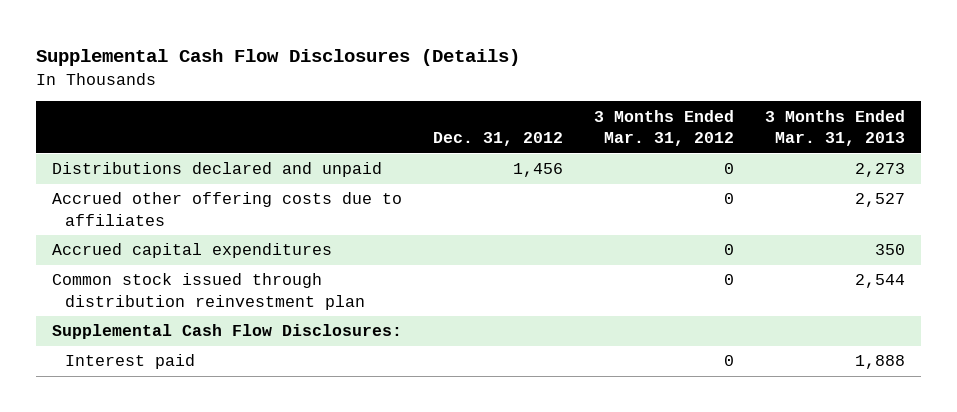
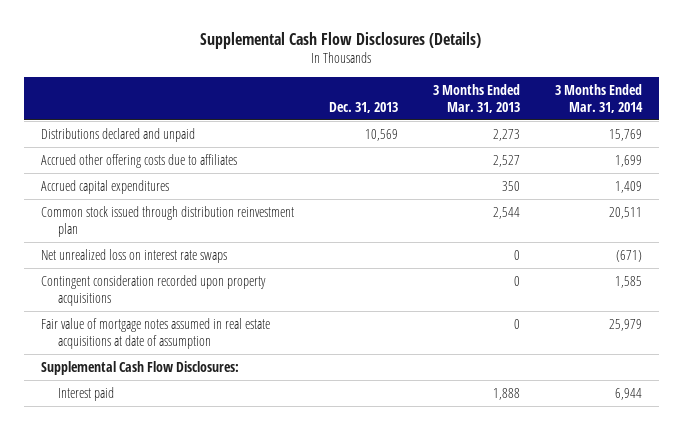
[432,132,563,147] Dec. 31, 2012 -> none
[593,109,734,147] 3 Months Ended Mar. 31, 2012 -> none
none -> [328,101,398,113] Dec. 31, 2013
none -> [554,84,643,113] 3 Months Ended Mar. 31, 2014
none -> [41,248,228,263] Net unrealized loss on interest rate swaps
none -> [41,274,267,306] Contingent consideration recorded upon property acquisitions
none -> [41,317,271,349] Fair value of mortgage notes assumed in real estate acquisitions at date of assumption

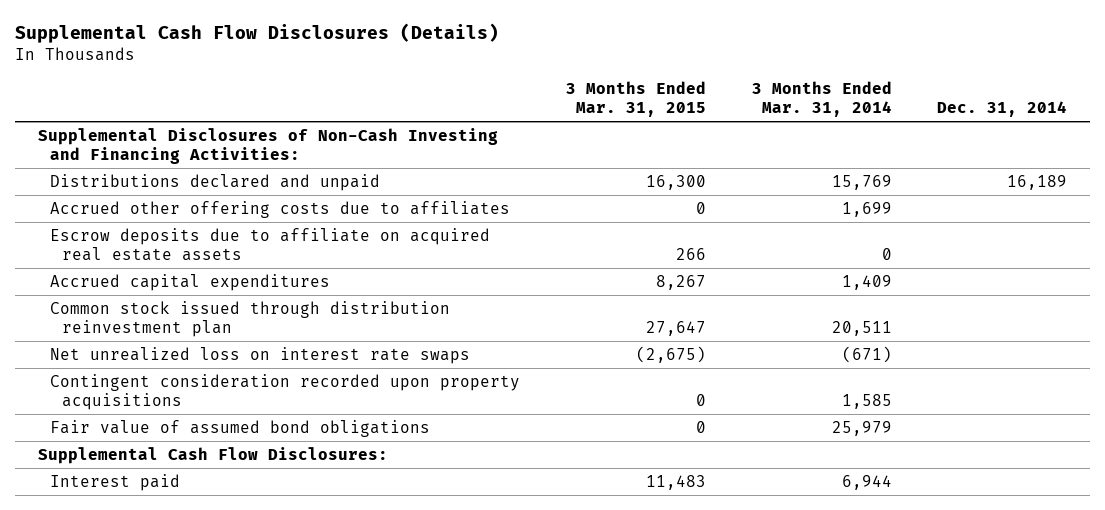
[328,101,398,113] Dec. 31, 2013 -> none
[432,84,520,113] 3 Months Ended Mar. 31, 2013 -> none
none -> [565,80,706,118] 3 Months Ended Mar. 31, 2015
none -> [937,101,1068,118] Dec. 31, 2014
none -> [38,127,499,165] Supplemental Disclosures of Non-Cash Investing and Financing Activities:
none -> [49,227,490,262] Escrow deposits due to affiliate on acquired real estate assets
[41,317,271,349] Fair value of mortgage notes assumed in real estate acquisitions at date of assumption -> [49,419,430,437] Fair value of assumed bond obligations

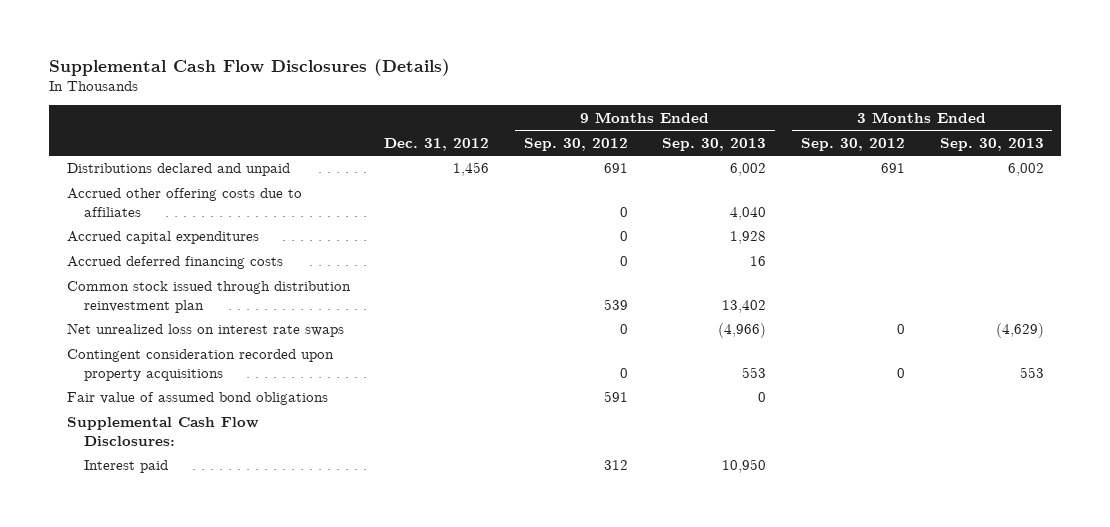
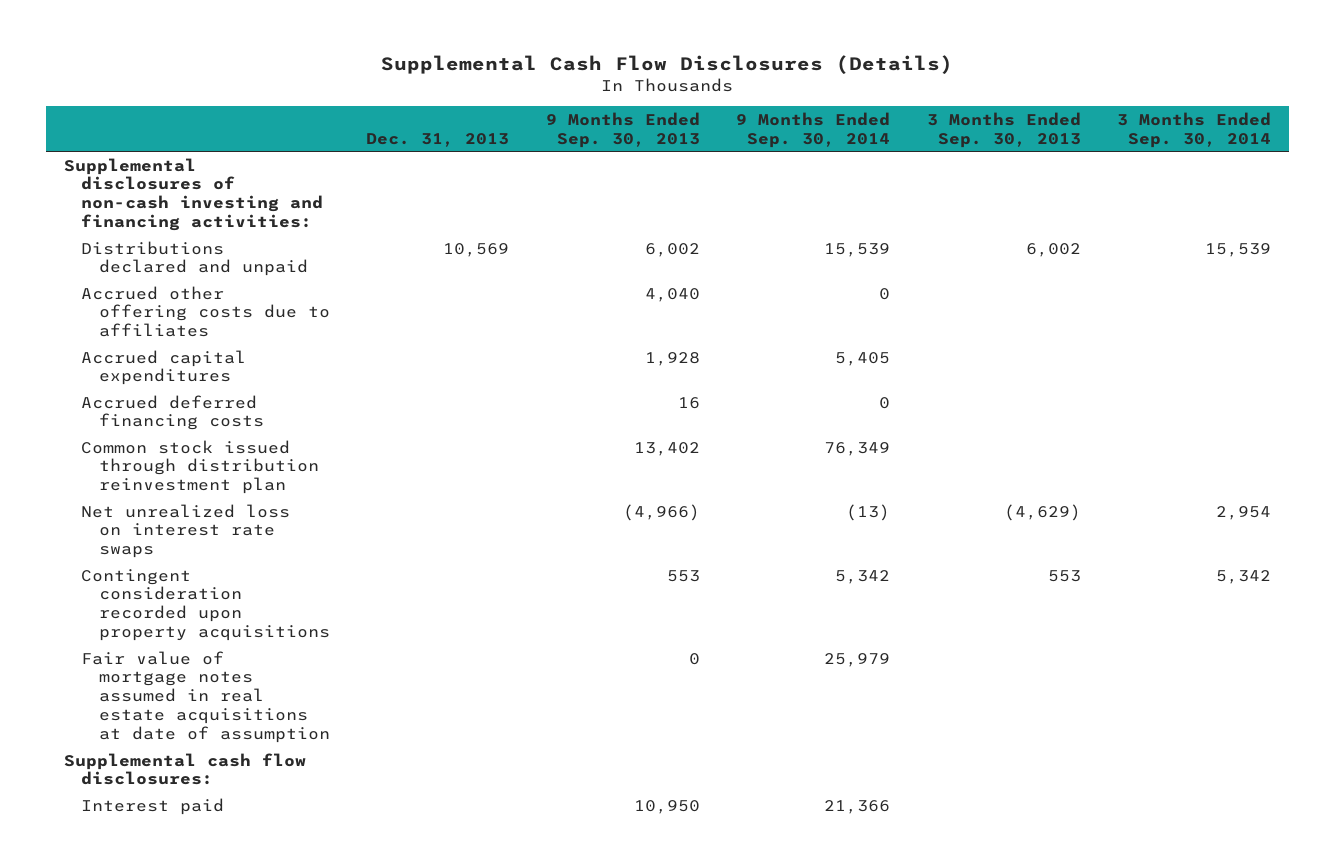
[384,137,490,151] Dec. 31, 2012 -> none
[523,137,628,151] Sep. 30, 2012 -> none
[801,137,906,151] Sep. 30, 2012 -> none
none -> [366,132,510,147] Dec. 31, 2013
none -> [736,111,891,148] 9 Months Ended Sep. 30, 2014
none -> [1116,111,1271,148] 3 Months Ended Sep. 30, 2014
none -> [63,157,324,232] Supplemental disclosures of non-cash investing and financing activities:
[66,392,328,406] Fair value of assumed bond obligations -> [81,650,330,744] Fair value of mortgage notes assumed in real estate acquisitions at date of assumption
[66,417,259,446] Supplemental Cash Flow Disclosures: -> [63,752,306,786] Supplemental cash flow disclosures:

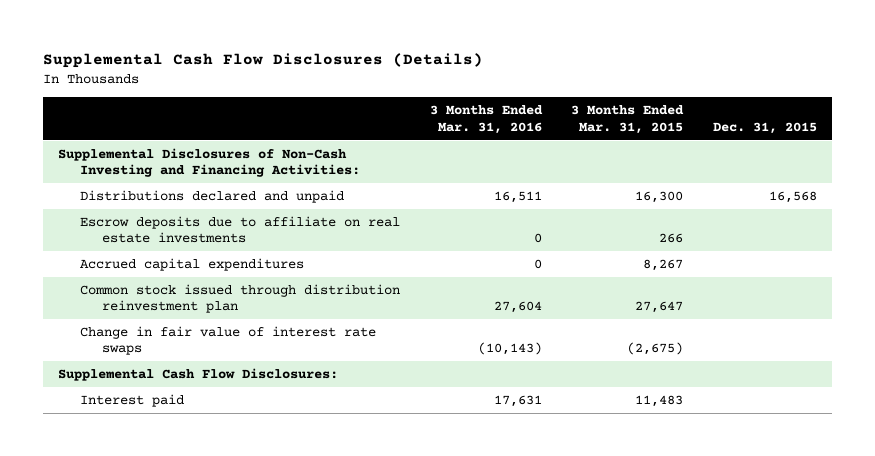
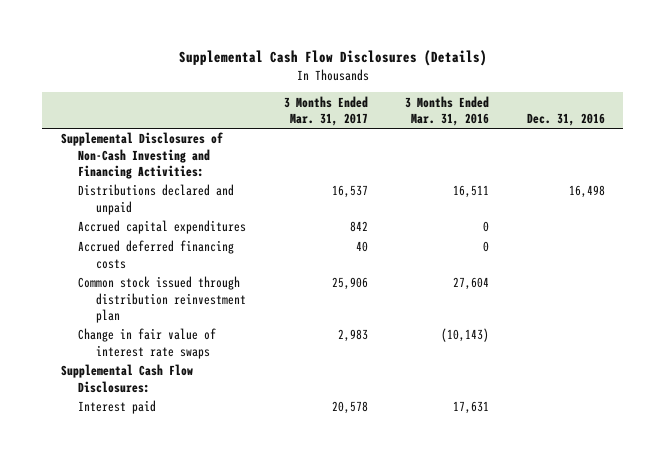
[571,105,685,134] 3 Months Ended Mar. 31, 2015 -> none
[712,121,817,134] Dec. 31, 2015 -> none
none -> [283,95,368,126] 3 Months Ended Mar. 31, 2017
none -> [526,112,605,126] Dec. 31, 2016
[79,216,400,244] Escrow deposits due to affiliate on real estate investments -> none
none -> [78,240,235,269] Accrued deferred financing costs

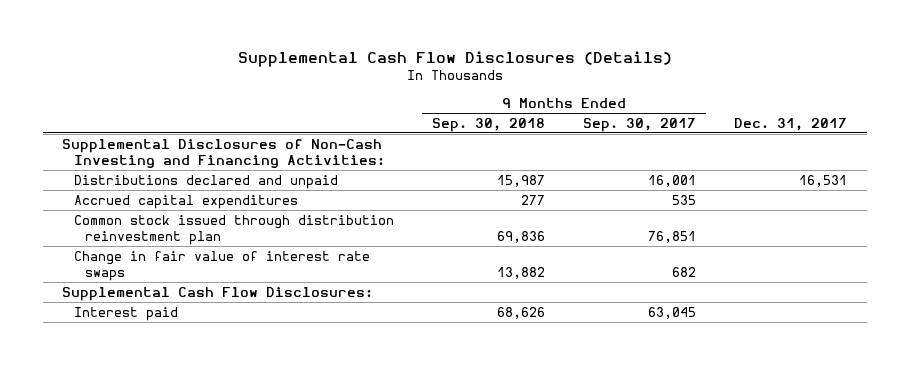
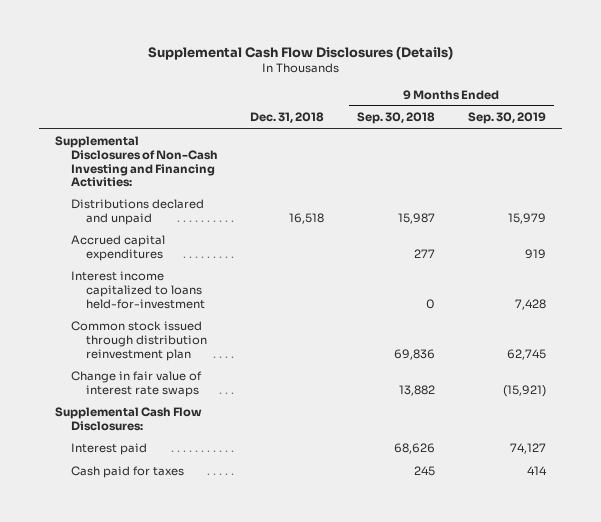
[583,117,697,132] Sep. 30, 2017 -> none
[734,117,848,131] Dec. 31, 2017 -> none
none -> [250,112,325,124] Dec. 31, 2018
none -> [467,112,546,125] Sep. 30, 2019
none -> [70,271,206,309] Interest income capitalized to loans held-for-investment
none -> [70,466,184,479] Cash paid for taxes

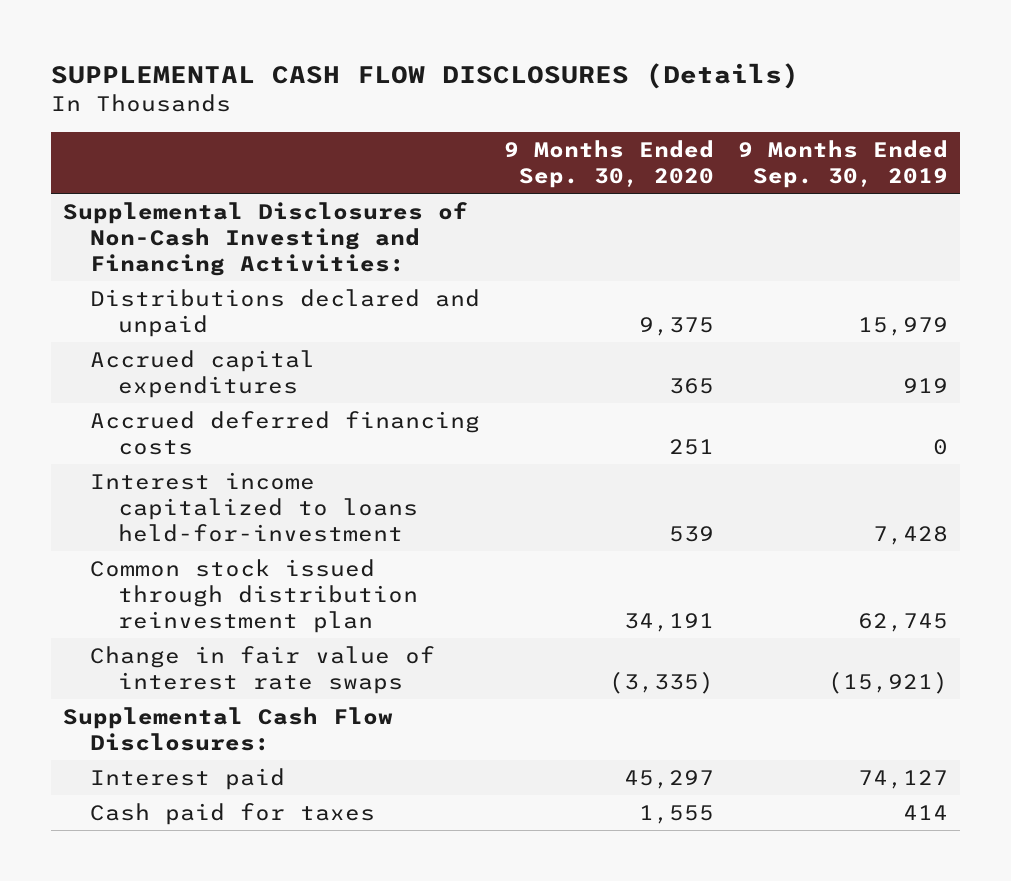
[147,45,453,60] Supplemental Cash Flow Disclosures (Details) -> [50,63,799,90] SUPPLEMENTAL CASH FLOW DISCLOSURES (Details)
[250,112,325,124] Dec. 31, 2018 -> none
[357,112,436,125] Sep. 30, 2018 -> none
none -> [504,140,715,189] 9 Months Ended Sep. 30, 2020
none -> [90,410,481,455] Accrued deferred financing costs

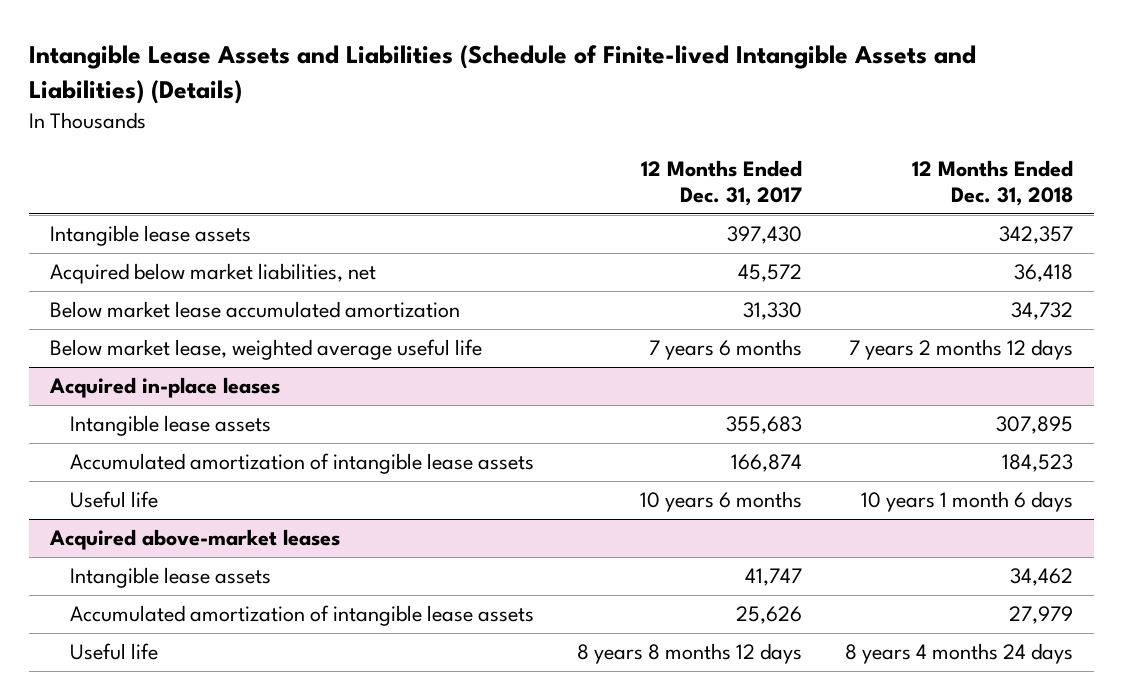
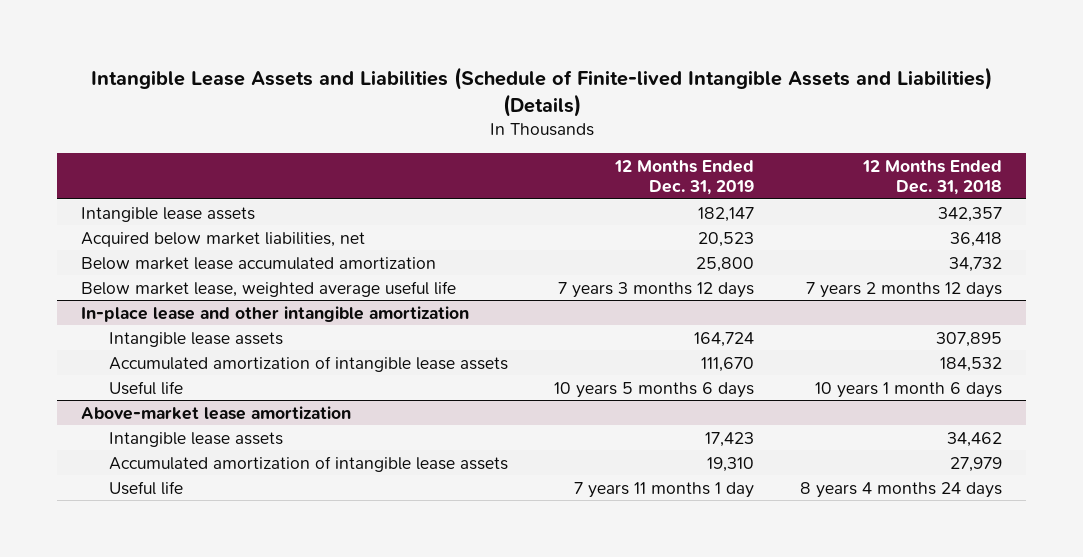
[640,160,802,207] 12 Months Ended Dec. 31, 2017 -> none
none -> [613,159,754,195] 12 Months Ended Dec. 31, 2019
[49,377,281,399] Acquired in-place leases -> [80,305,469,322] In-place lease and other intangible amortization
[1001,454,1073,473] 184,523 -> [940,356,1003,372] 184,532
[49,529,341,551] Acquired above-market leases -> [80,405,351,420] Above-market lease amortization

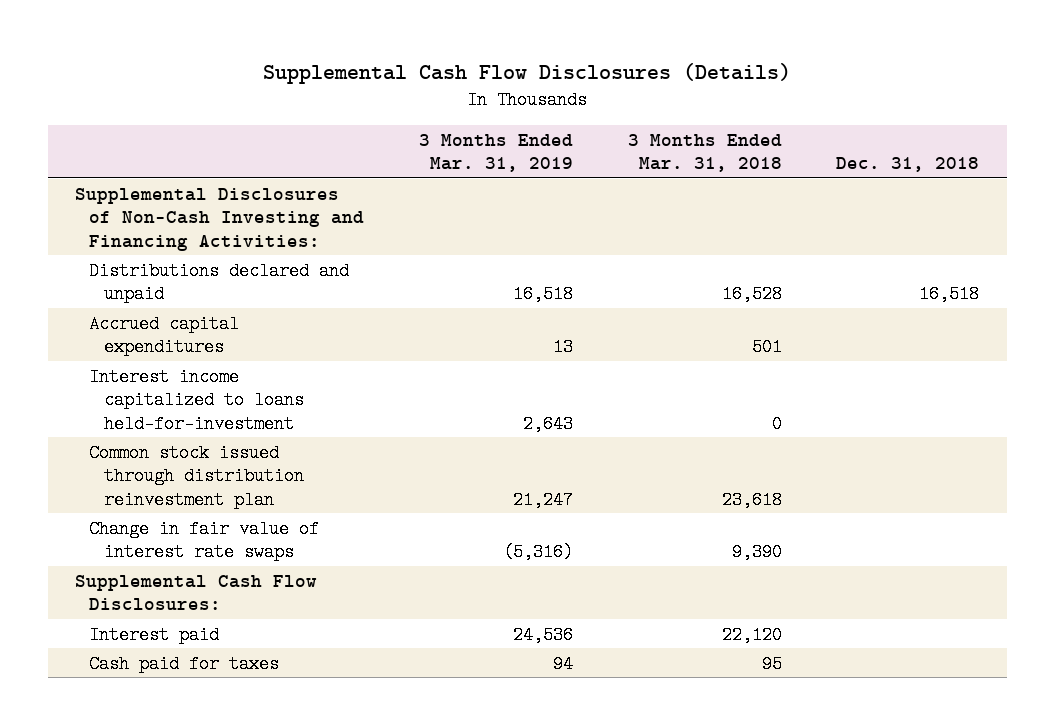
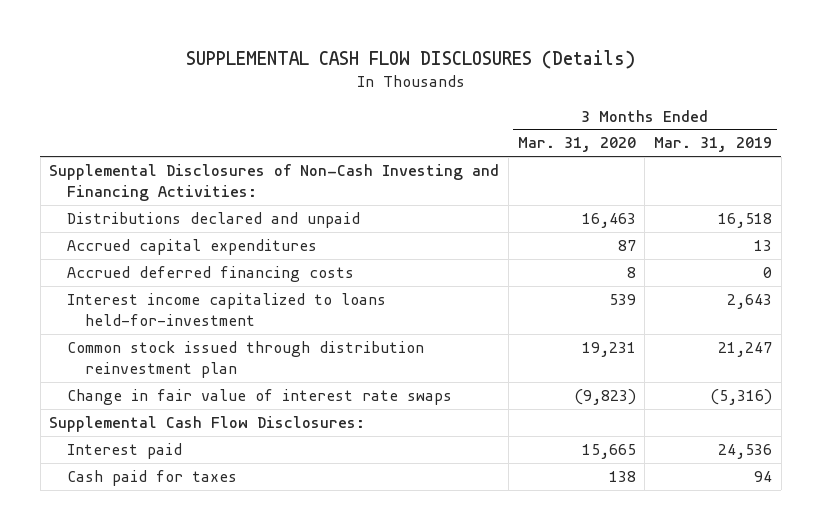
[263,62,792,84] Supplemental Cash Flow Disclosures (Details) -> [185,50,635,70] SUPPLEMENTAL CASH FLOW DISCLOSURES (Details)
[627,133,782,173] 3 Months Ended Mar. 31, 2018 -> none
[836,157,980,173] Dec. 31, 2018 -> none
none -> [517,137,636,153] Mar. 31, 2020
none -> [67,265,355,282] Accrued deferred financing costs

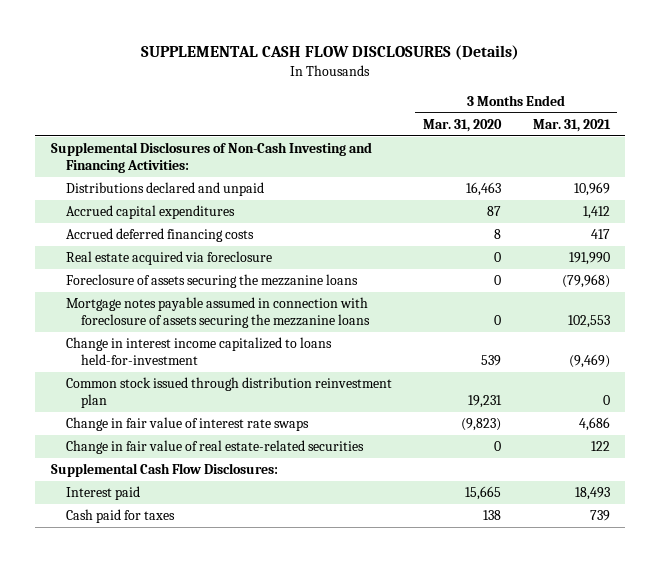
[654,137,773,153] Mar. 31, 2019 -> none
none -> [532,119,611,133] Mar. 31, 2021
none -> [65,251,272,266] Real estate acquired via foreclosure
none -> [65,274,358,289] Foreclosure of assets securing the mezzanine loans
none -> [65,297,371,329] Mortgage notes payable assumed in connection with foreclosure of assets securing the mezzanine loans
[67,292,387,326] Interest income capitalized to loans held-for-investment -> [65,337,332,366] Change in interest income capitalized to loans held-for-investment
none -> [65,440,364,455] Change in fair value of real estate-related securities

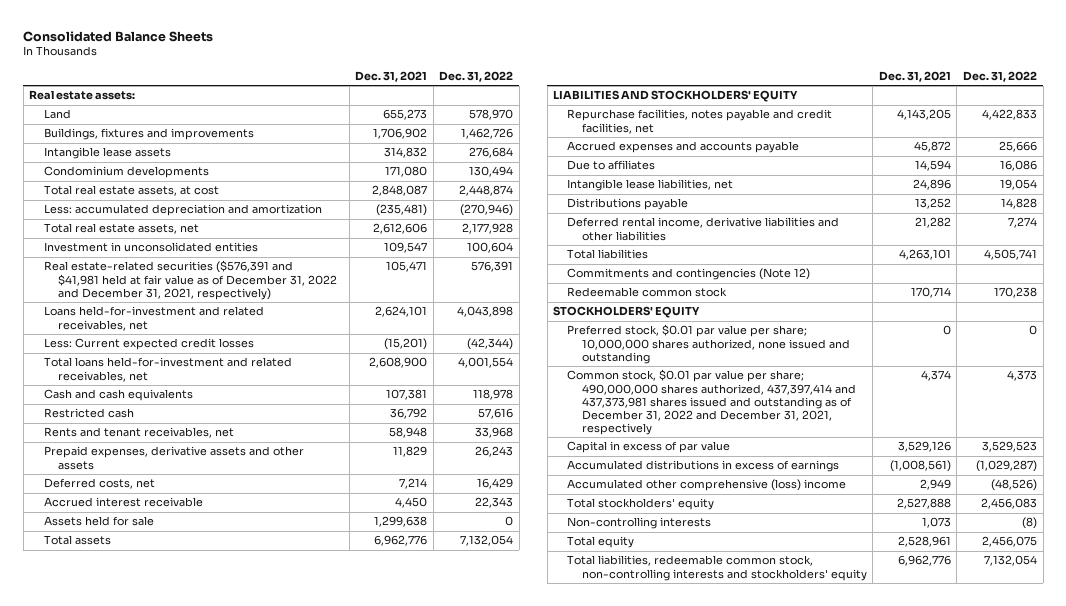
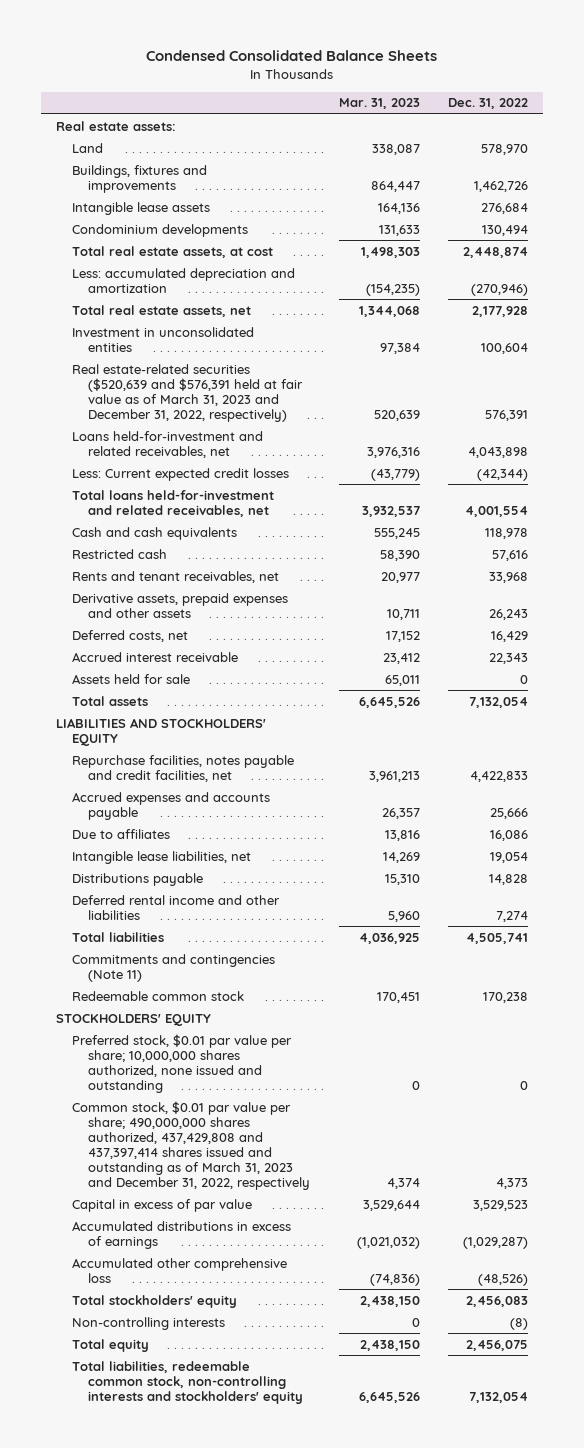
[23,30,214,42] Consolidated Balance Sheets -> [146,50,438,62] Condensed Consolidated Balance Sheets
[355,70,428,82] Dec. 31, 2021 -> none
none -> [338,98,420,110] Mar. 31, 2023
[43,260,338,300] Real estate-related securities ($576,391 and $41,981 held at fair value as of December 31, 2022 and December 31, 2021, respectively) -> [71,363,304,422] Real estate-related securities ($520,639 and $576,391 held at fair value as of March 31, 2023 and December 31, 2022, respectively)
[43,446,304,470] Prepaid expenses, derivative assets and other assets -> [71,592,288,618] Derivative assets, prepaid expenses and other assets
[567,217,840,241] Deferred rental income, derivative liabilities and other liabilities -> [71,894,280,920] Deferred rental income and other liabilities
[567,268,811,281] Commitments and contingencies (Note 12) -> [71,953,275,982] Commitments and contingencies (Note 11)
[567,369,856,435] Common stock, $0.01 par value per share; 490,000,000 shares authorized, 437,397,414 and 437,373,981 shares issued and outstanding as of December 31, 2022 and December 31, 2021, respectively -> [71,1100,311,1190] Common stock, $0.01 par value per share; 490,000,000 shares authorized, 437,429,808 and 437,397,414 shares issued and outstanding as of March 31, 2023 and December 31, 2022, respectively
[567,479,847,492] Accumulated other comprehensive (loss) income -> [71,1257,287,1283] Accumulated other comprehensive loss

